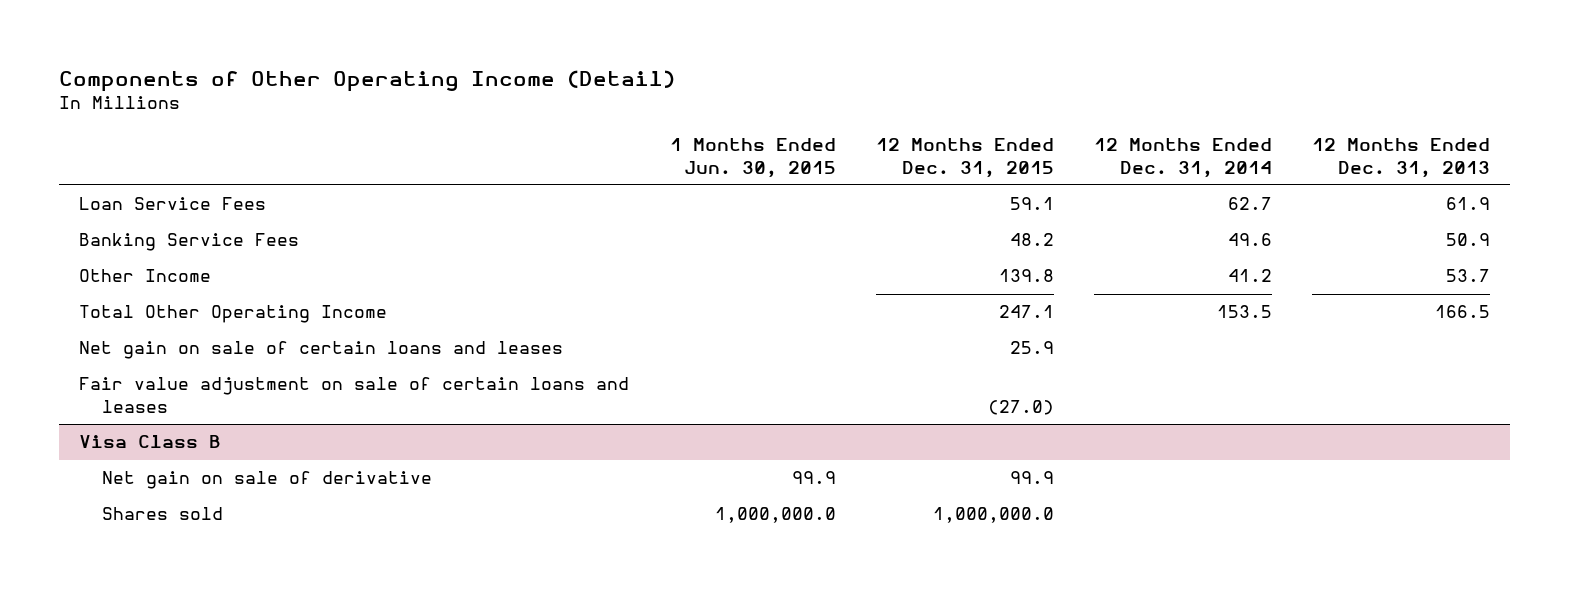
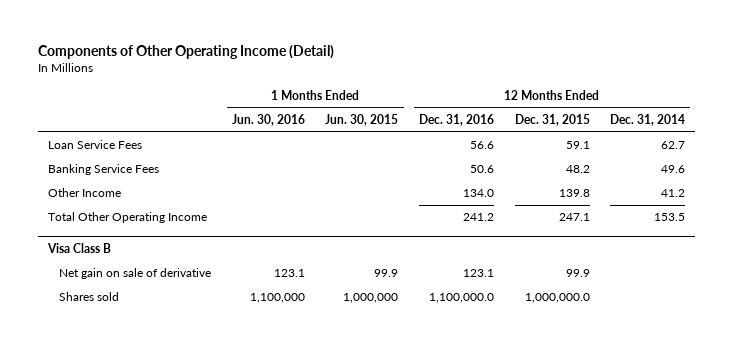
[1312,138,1491,178] 12 Months Ended Dec. 31, 2013 -> none
none -> [231,114,305,127] Jun. 30, 2016
none -> [418,114,494,127] Dec. 31, 2016
[79,341,564,360] Net gain on sale of certain loans and leases -> none
[79,377,630,413] Fair value adjustment on sale of certain loans and leases -> none
[714,507,836,524] 1,000,000.0 -> [343,293,399,304] 1,000,000

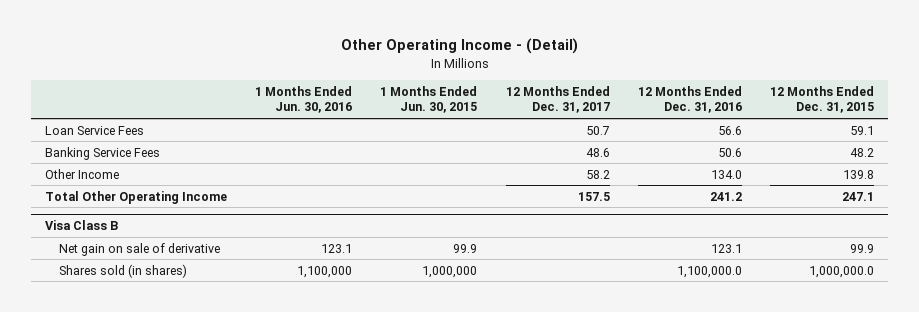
[38,45,335,60] Components of Other Operating Income (Detail) -> [340,38,578,55] Other Operating Income - (Detail)
[610,114,686,127] Dec. 31, 2014 -> none
none -> [505,85,610,114] 12 Months Ended Dec. 31, 2017
[59,292,120,302] Shares sold -> [58,263,187,278] Shares sold (in shares)

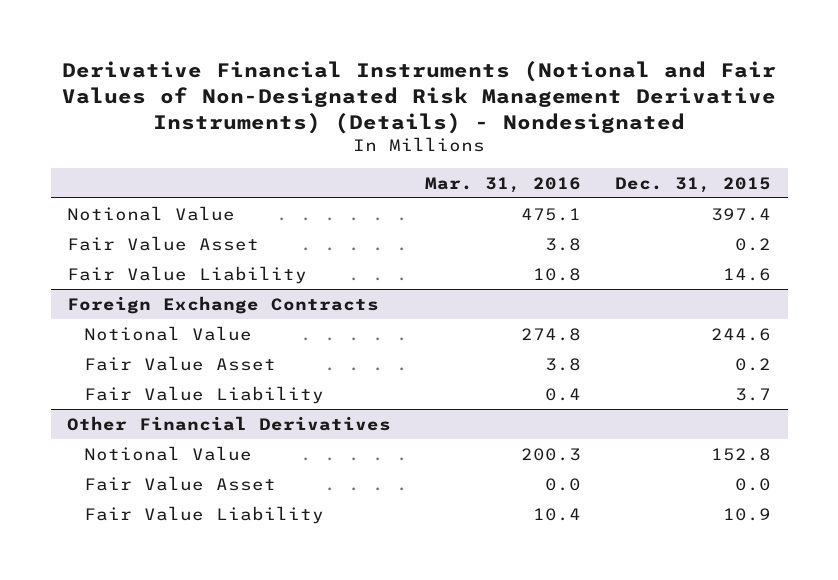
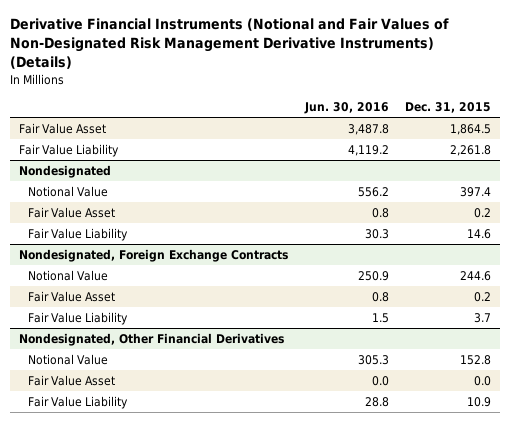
[62,60,777,134] Derivative Financial Instruments (Notional and Fair Values of Non-Designated Risk Management Derivative Instruments) (Details) - Nondesignated -> [10,18,450,70] Derivative Financial Instruments (Notional and Fair Values of Non-Designated Risk Management Derivative Instruments) (Details)
[425,176,582,193] Mar. 31, 2016 -> none
none -> [303,101,389,114] Jun. 30, 2016
none -> [18,123,106,135] Fair Value Asset
none -> [18,144,119,158] Fair Value Liability
none -> [18,165,111,179] Nondesignated
[67,295,380,314] Foreign Exchange Contracts -> [18,249,288,263] Nondesignated, Foreign Exchange Contracts
[67,415,392,431] Other Financial Derivatives -> [18,333,284,347] Nondesignated, Other Financial Derivatives

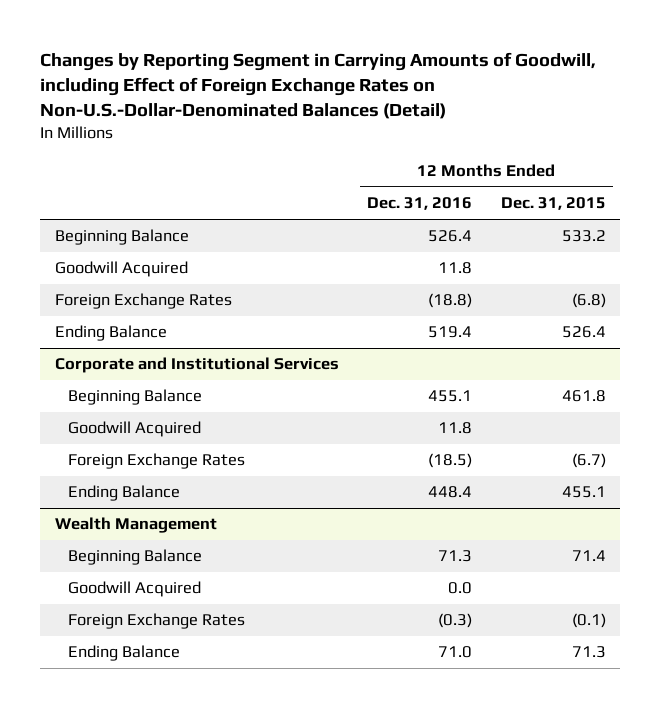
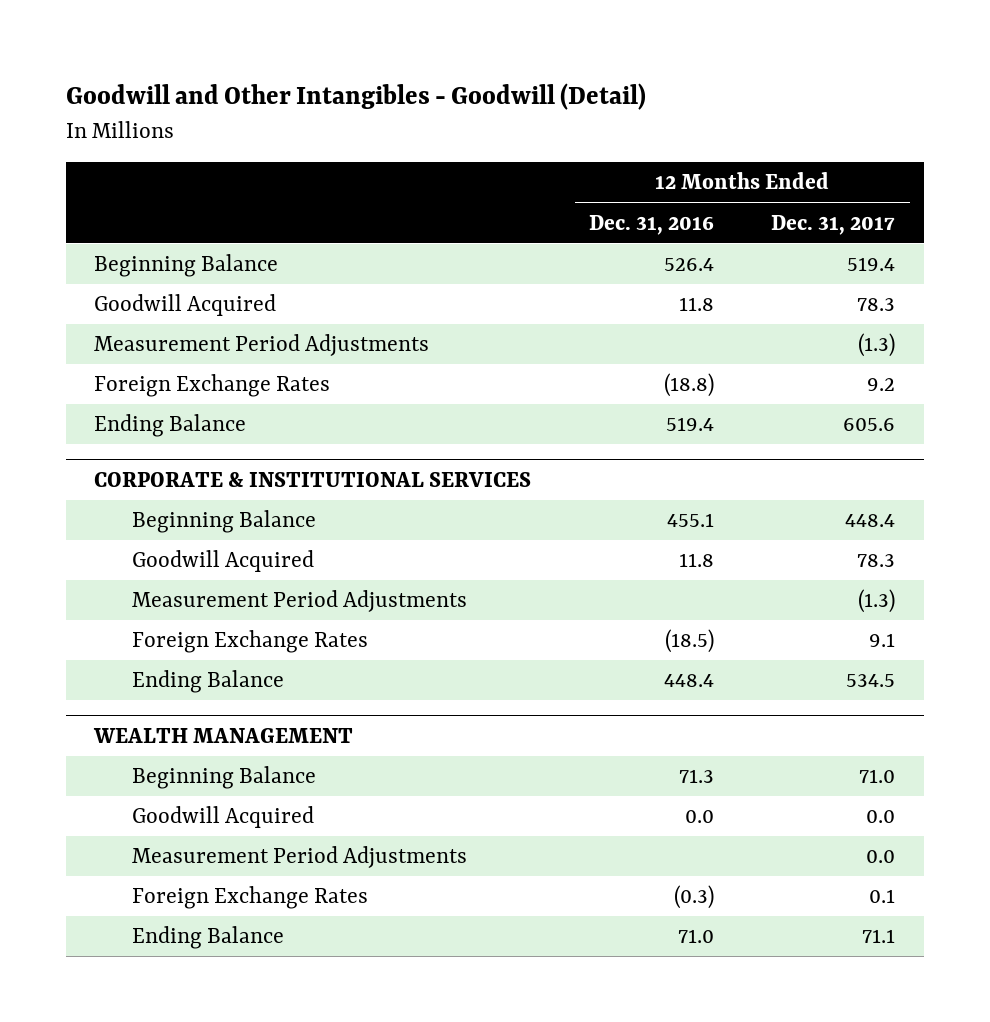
[40,51,597,120] Changes by Reporting Segment in Carrying Amounts of Goodwill, including Effect of Foreign Exchange Rates on Non-U.S.-Dollar-Denominated Balances (Detail) -> [65,83,646,111] Goodwill and Other Intangibles - Goodwill (Detail)
[500,197,606,211] Dec. 31, 2015 -> none
none -> [771,214,896,235] Dec. 31, 2017
none -> [94,334,430,357] Measurement Period Adjustments
[54,357,339,374] Corporate and Institutional Services -> [94,471,532,487] CORPORATE & INSTITUTIONAL SERVICES
none -> [132,590,468,613] Measurement Period Adjustments
[54,517,217,534] Wealth Management -> [93,727,354,743] WEALTH MANAGEMENT
none -> [132,846,468,869] Measurement Period Adjustments

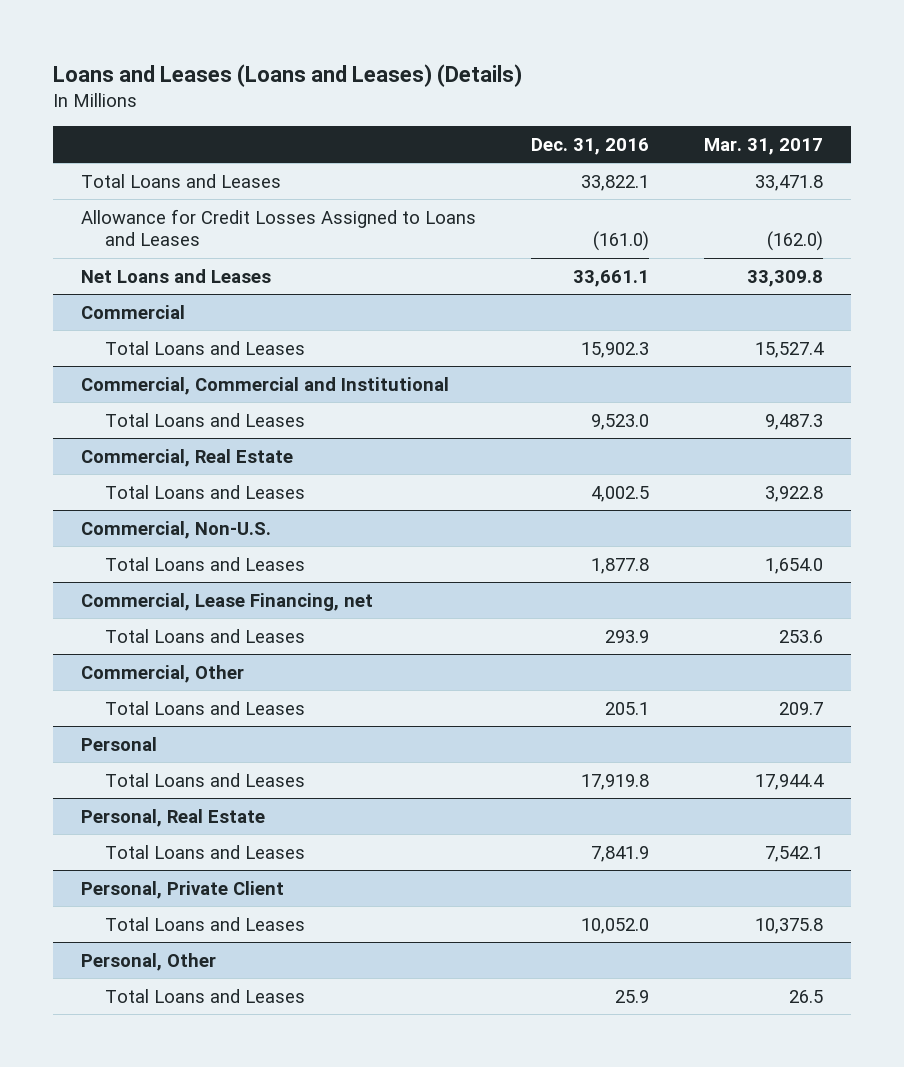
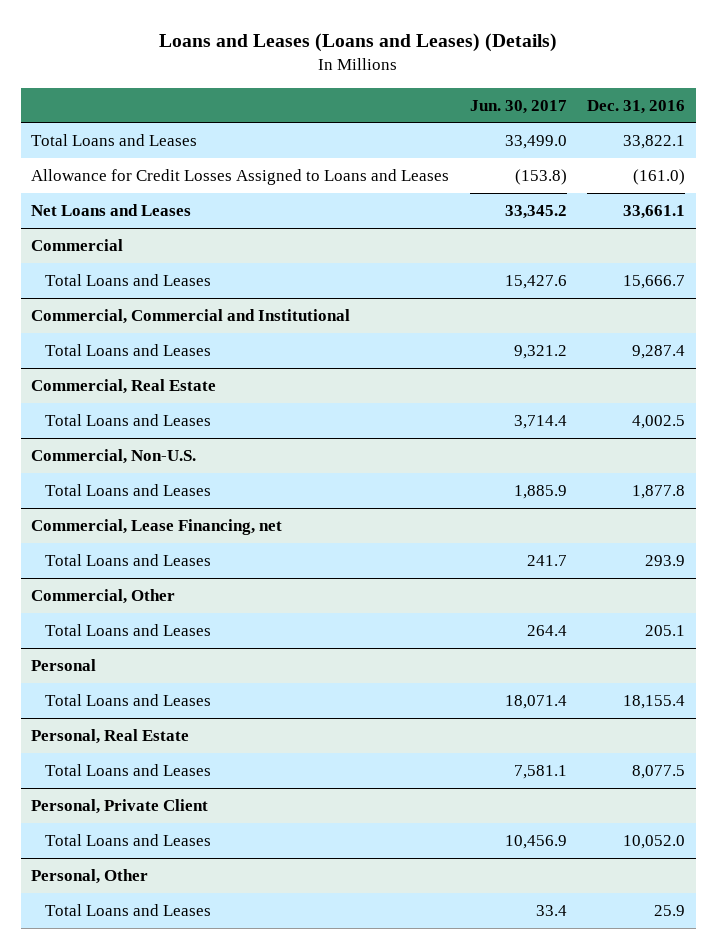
[704,137,824,155] Mar. 31, 2017 -> none
none -> [469,99,567,114] Jun. 30, 2017
[581,341,650,358] 15,902.3 -> [623,275,686,290] 15,666.7
[591,413,650,430] 9,523.0 -> [632,345,686,360] 9,287.4
[581,773,650,790] 17,919.8 -> [623,695,686,710] 18,155.4
[591,845,650,862] 7,841.9 -> [632,765,686,780] 8,077.5

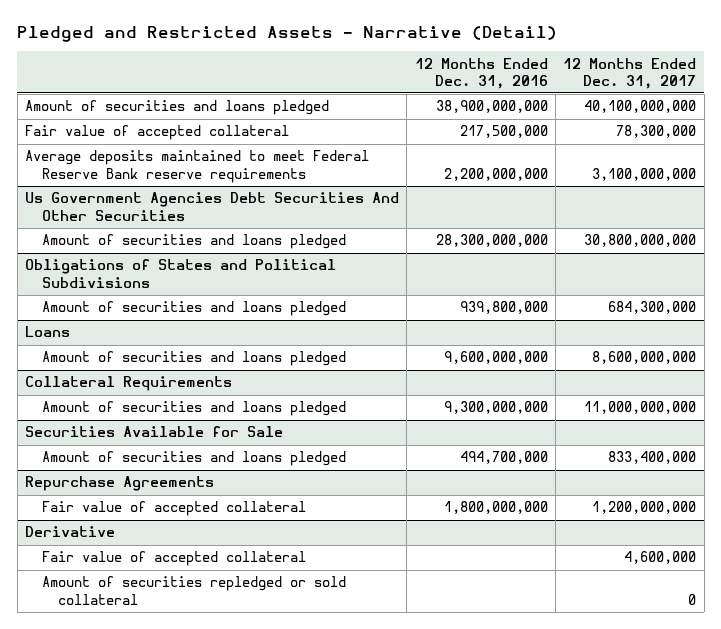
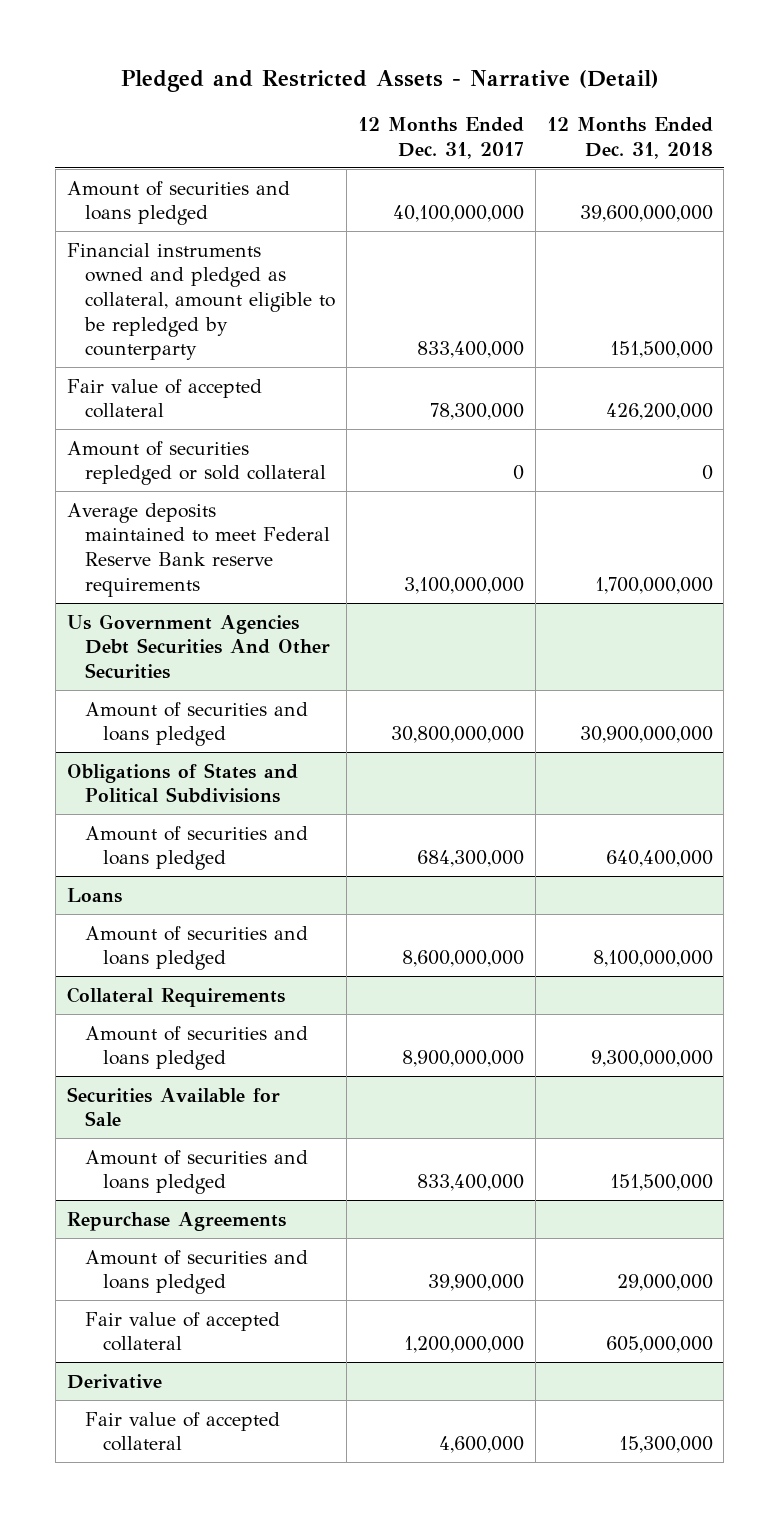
[414,57,548,89] 12 Months Ended Dec. 31, 2016 -> none
none -> [546,117,713,159] 12 Months Ended Dec. 31, 2018
none -> [66,242,336,361] Financial instruments owned and pledged as collateral, amount eligible to be repledged by counterparty
none -> [66,440,327,486] Amount of securities repledged or sold collateral
[584,401,697,415] 11,000,000,000 -> [401,1050,524,1068] 8,900,000,000
none -> [85,1249,309,1295] Amount of securities and loans pledged
[41,576,346,605] Amount of securities repledged or sold collateral -> none

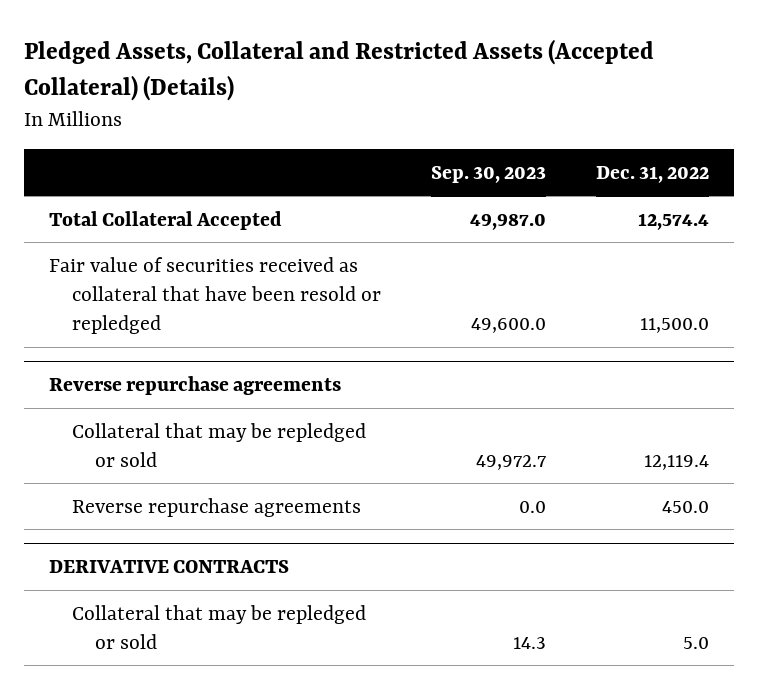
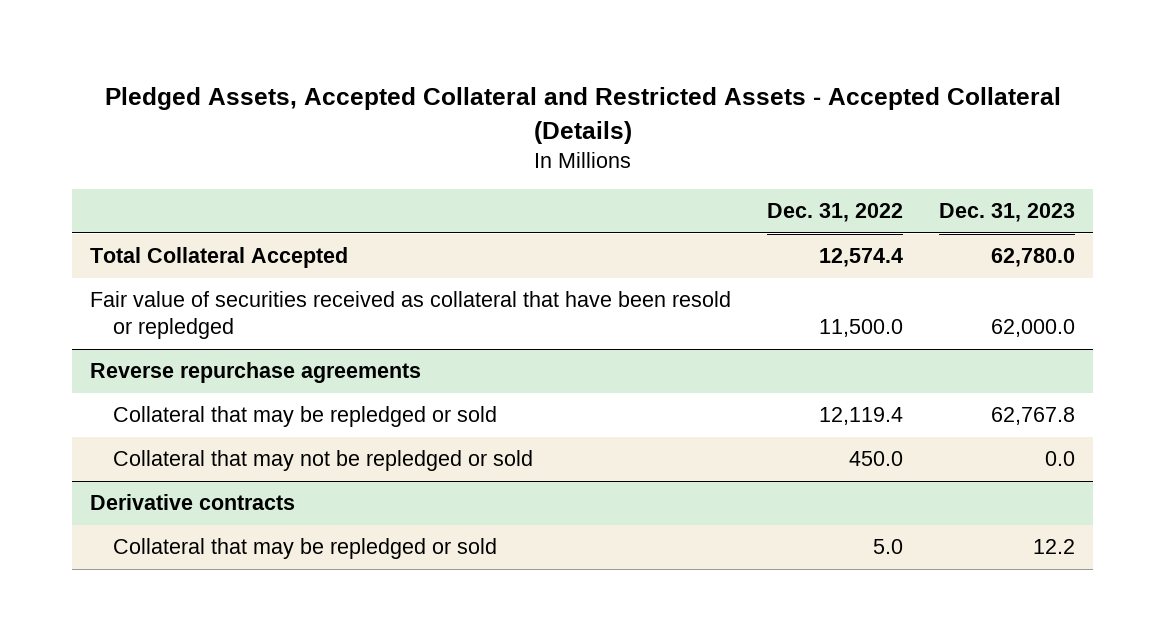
[23,39,654,102] Pledged Assets, Collateral and Restricted Assets (Accepted Collateral) (Details) -> [104,87,1061,144] Pledged Assets, Accepted Collateral and Restricted Assets - Accepted Collateral (Details)
[430,165,546,183] Sep. 30, 2023 -> none
none -> [939,203,1076,223] Dec. 31, 2023
[71,497,361,517] Reverse repurchase agreements -> [113,450,534,472] Collateral that may not be repledged or sold
[48,560,289,574] DERIVATIVE CONTRACTS -> [90,494,296,511] Derivative contracts

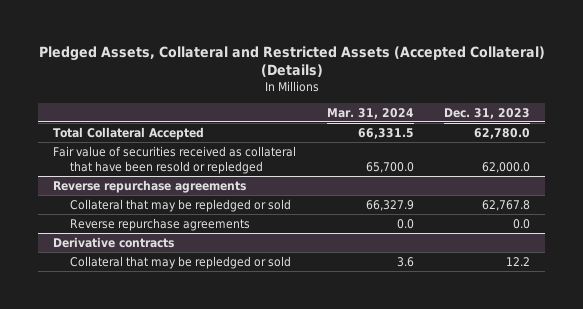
[104,87,1061,144] Pledged Assets, Accepted Collateral and Restricted Assets - Accepted Collateral (Details) -> [38,45,545,78] Pledged Assets, Collateral and Restricted Assets (Accepted Collateral) (Details)
[767,203,904,223] Dec. 31, 2022 -> none
none -> [326,107,414,119] Mar. 31, 2024
[113,450,534,472] Collateral that may not be repledged or sold -> [70,217,251,231] Reverse repurchase agreements

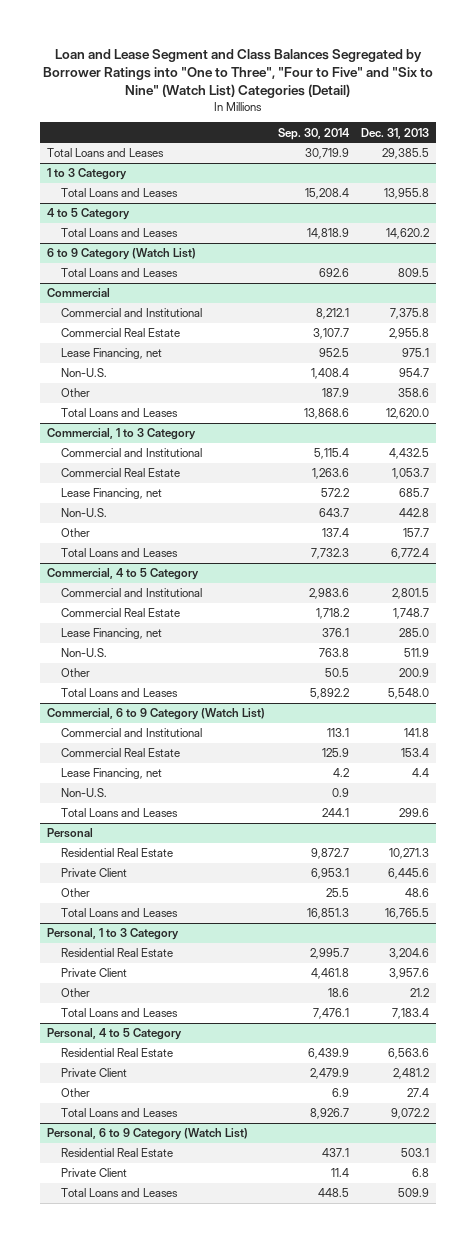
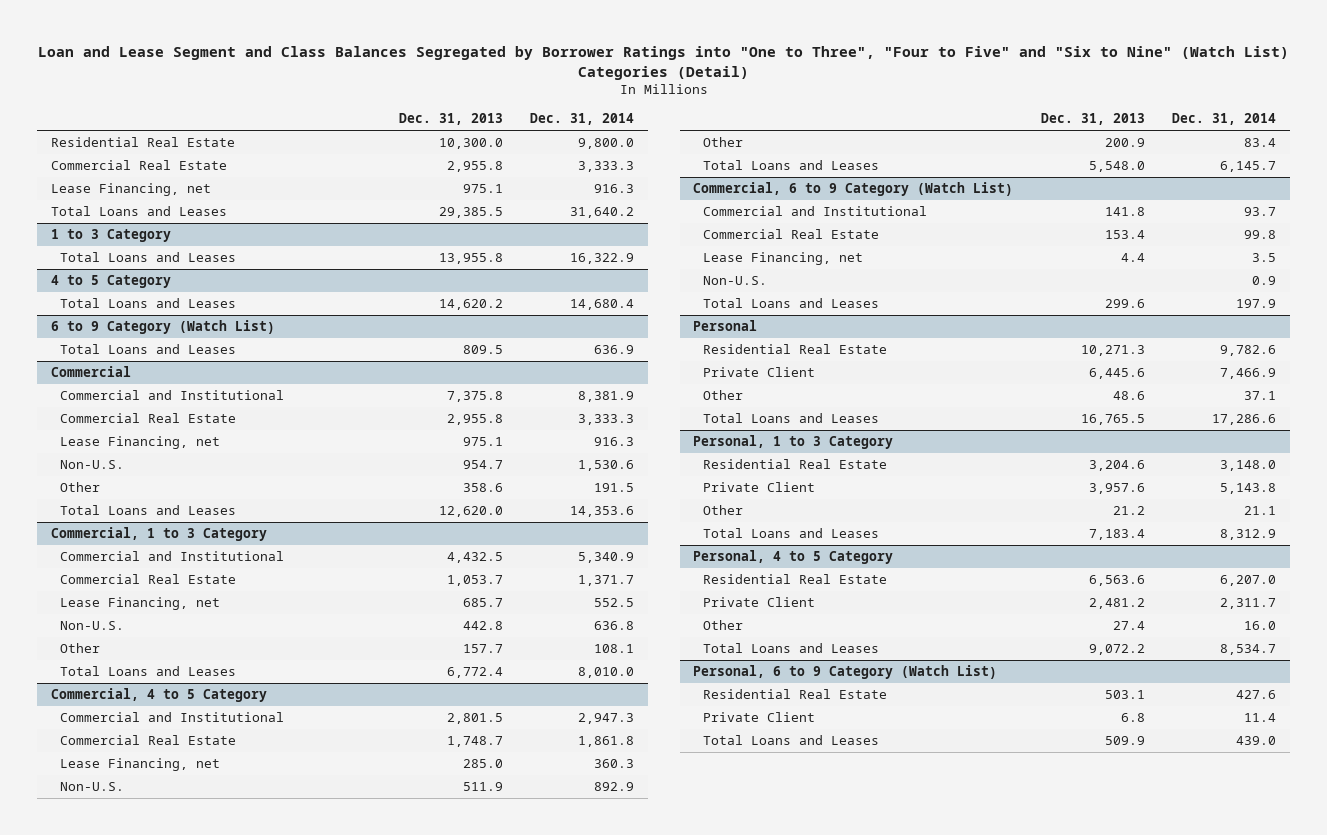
[277,127,350,140] Sep. 30, 2014 -> none
none -> [529,113,634,126] Dec. 31, 2014
none -> [51,137,236,148] Residential Real Estate
none -> [51,160,228,171] Commercial Real Estate
none -> [51,183,212,197] Lease Financing, net

